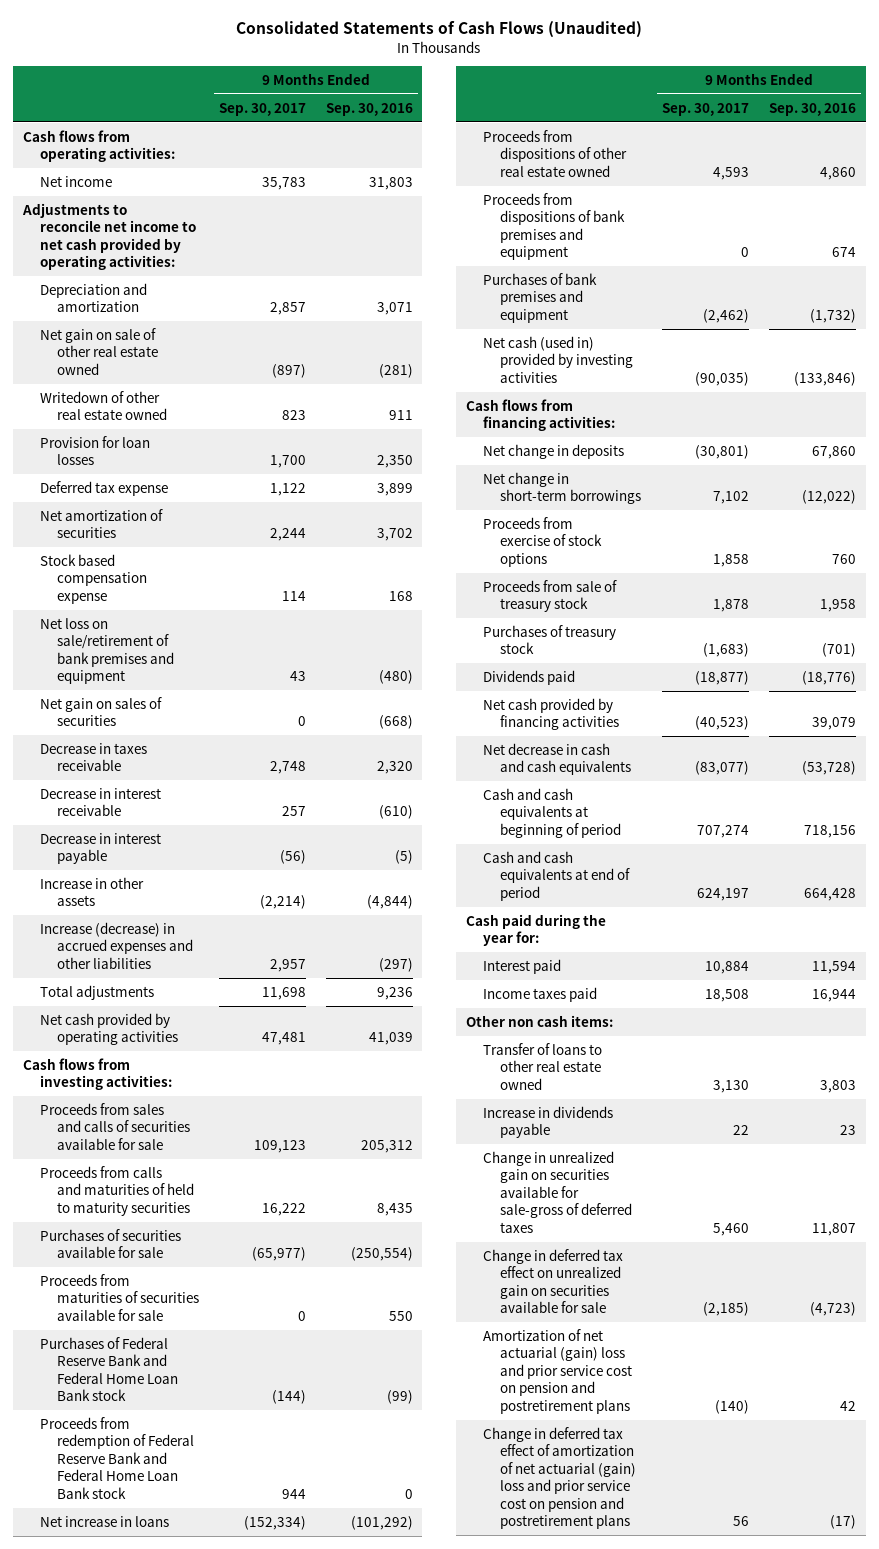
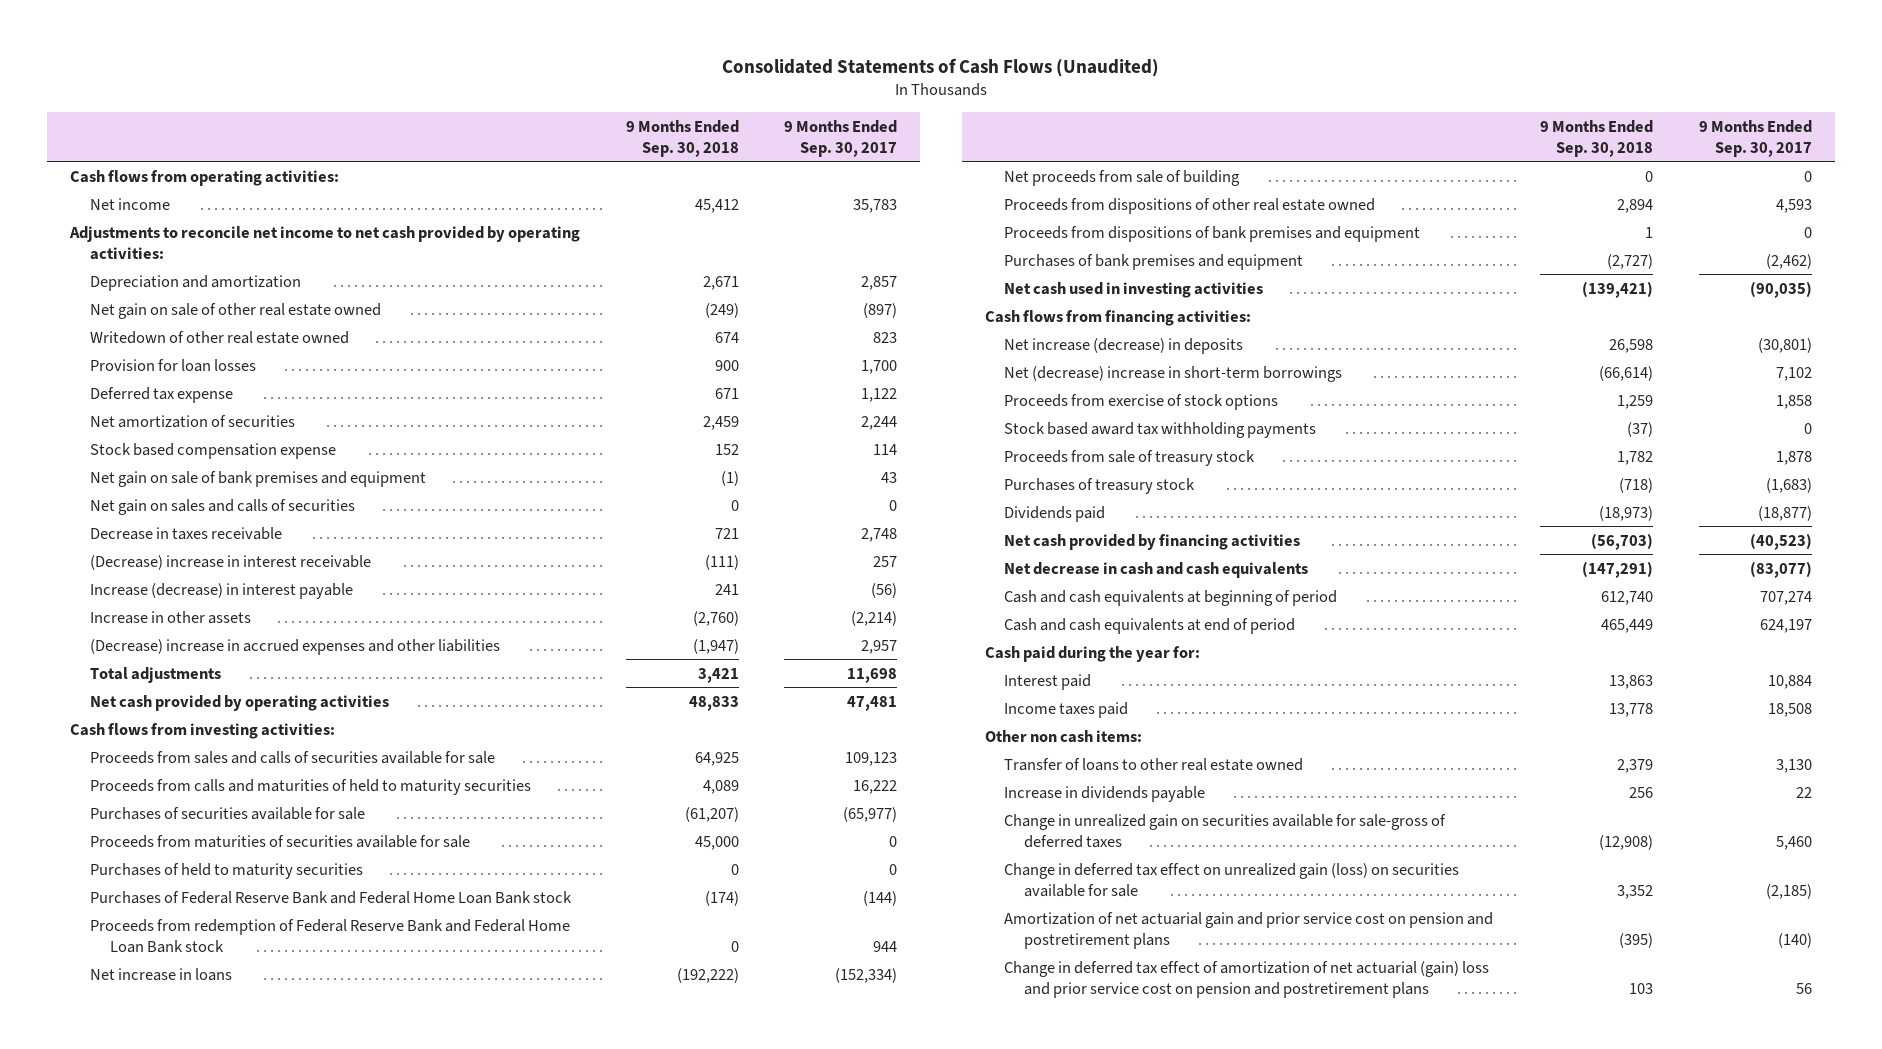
[325,102,413,116] Sep. 30, 2016 -> none
none -> [625,119,739,157] 9 Months Ended Sep. 30, 2018
[40,617,175,685] Net loss on sale/retirement of bank premises and equipment -> [89,470,426,487] Net gain on sale of bank premises and equipment
[40,696,163,727] Net gain on sales of securities -> [89,498,355,515] Net gain on sales and calls of securities
[40,787,162,817] Decrease in interest receivable -> [89,554,371,570] (Decrease) increase in interest receivable
[40,832,162,865] Decrease in interest payable -> [89,582,353,599] Increase (decrease) in interest payable
[40,921,194,969] Increase (decrease) in accrued expenses and other liabilities -> [89,638,500,655] (Decrease) increase in accrued expenses and other liabilities
none -> [89,862,363,879] Purchases of held to maturity securities
none -> [1004,169,1241,186] Net proceeds from sale of building
[483,335,634,383] Net cash (used in) provided by investing activities -> [1004,281,1264,298] Net cash used in investing activities
[483,443,625,459] Net change in deposits -> [1004,337,1244,354] Net increase (decrease) in deposits
[483,471,642,505] Net change in short-term borrowings -> [1004,365,1343,382] Net (decrease) increase in short-term borrowings
none -> [1004,421,1317,438] Stock based award tax withholding payments
[483,1248,624,1314] Change in deferred tax effect on unrealized gain on securities available for sale -> [1004,862,1460,897] Change in deferred tax effect on unrealized gain (loss) on securities available for sale
[483,1328,633,1414] Amortization of net actuarial (gain) loss and prior service cost on pension and postretirement plans -> [1004,911,1494,949] Amortization of net actuarial gain and prior service cost on pension and postretirement plans

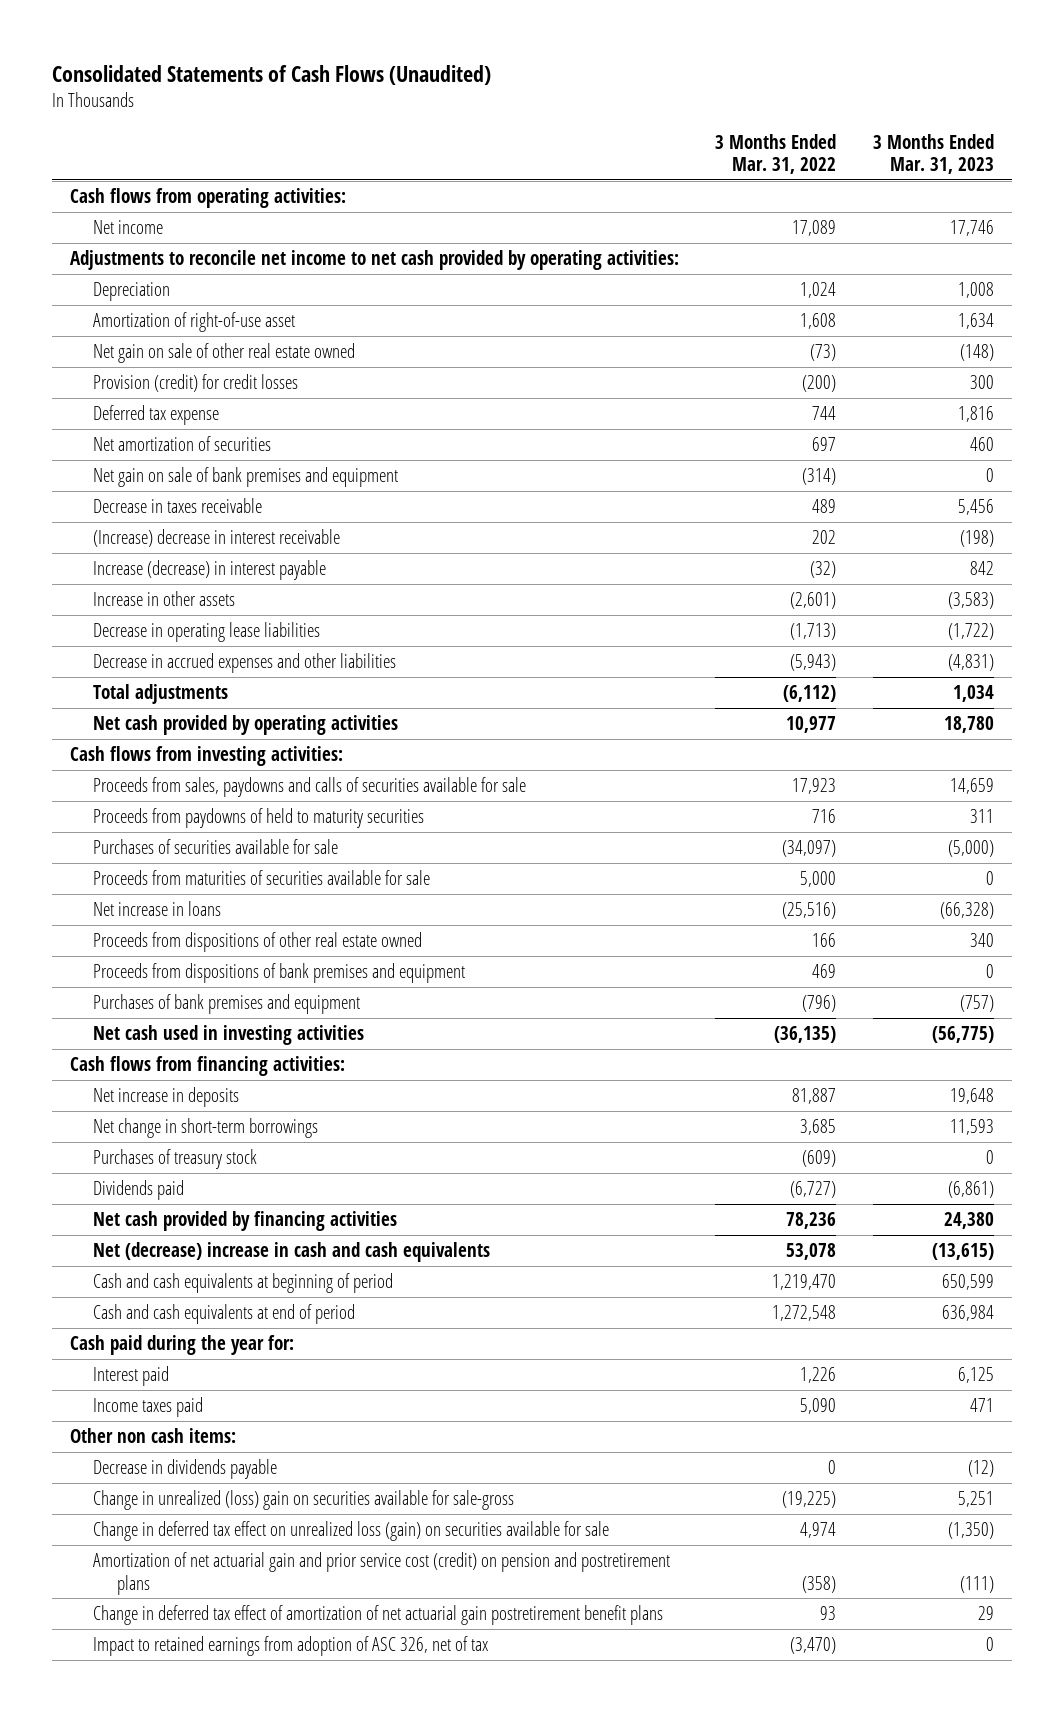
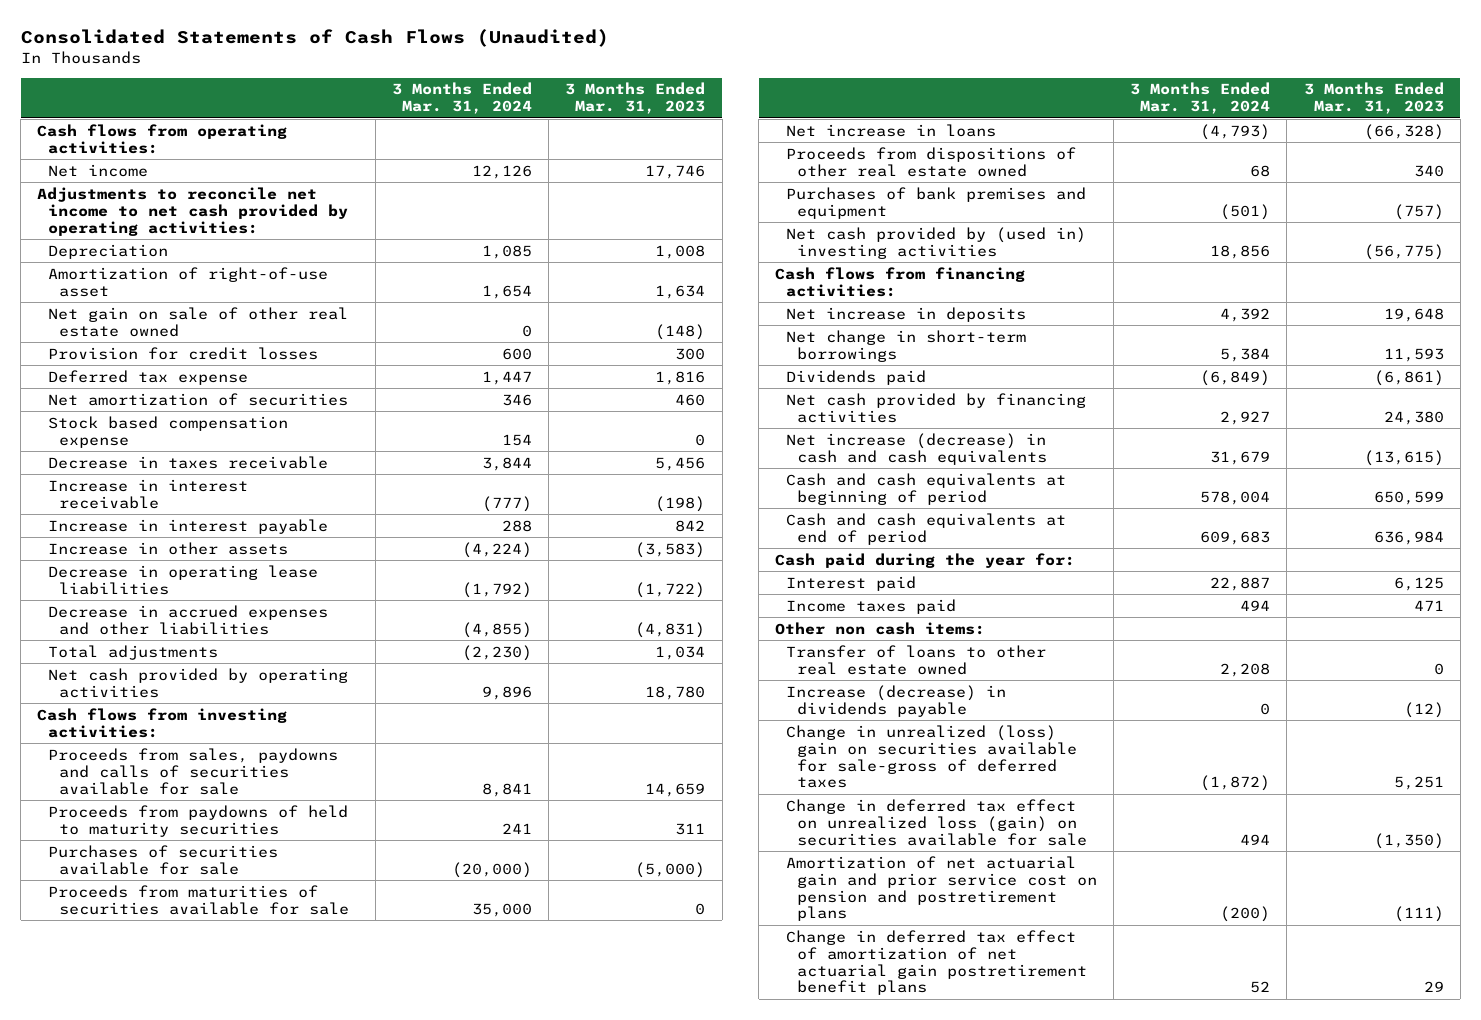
[715,133,837,174] 3 Months Ended Mar. 31, 2022 -> none
none -> [392,82,533,115] 3 Months Ended Mar. 31, 2024
[93,374,299,393] Provision (credit) for credit losses -> [48,346,319,360] Provision for credit losses
[93,467,399,488] Net gain on sale of bank premises and equipment -> none
none -> [48,415,289,448] Stock based compensation expense
[93,529,341,548] (Increase) decrease in interest receivable -> [48,478,249,509] Increase in interest receivable
[93,560,327,581] Increase (decrease) in interest payable -> [48,518,329,534] Increase in interest payable
[93,963,466,984] Proceeds from dispositions of bank premises and equipment -> none
[93,1025,365,1046] Net cash used in investing activities -> [786,226,1087,259] Net cash provided by (used in) investing activities
[93,1149,258,1170] Purchases of treasury stock -> none
[93,1242,491,1263] Net (decrease) increase in cash and cash equivalents -> [786,432,1047,465] Net increase (decrease) in cash and cash equivalents
none -> [786,644,1047,675] Transfer of loans to other real estate owned
[93,1459,278,1480] Decrease in dividends payable -> [786,684,1007,717] Increase (decrease) in dividends payable
[93,1490,515,1511] Change in unrealized (loss) gain on securities available for sale-gross -> [786,724,1077,789] Change in unrealized (loss) gain on securities available for sale-gross of deferred taxes
[93,1552,671,1595] Amortization of net actuarial gain and prior service cost (credit) on pension and postretirement plans -> [786,855,1097,922] Amortization of net actuarial gain and prior service cost on pension and postretirement plans
[93,1636,489,1657] Impact to retained earnings from adoption of ASC 326, net of tax -> none

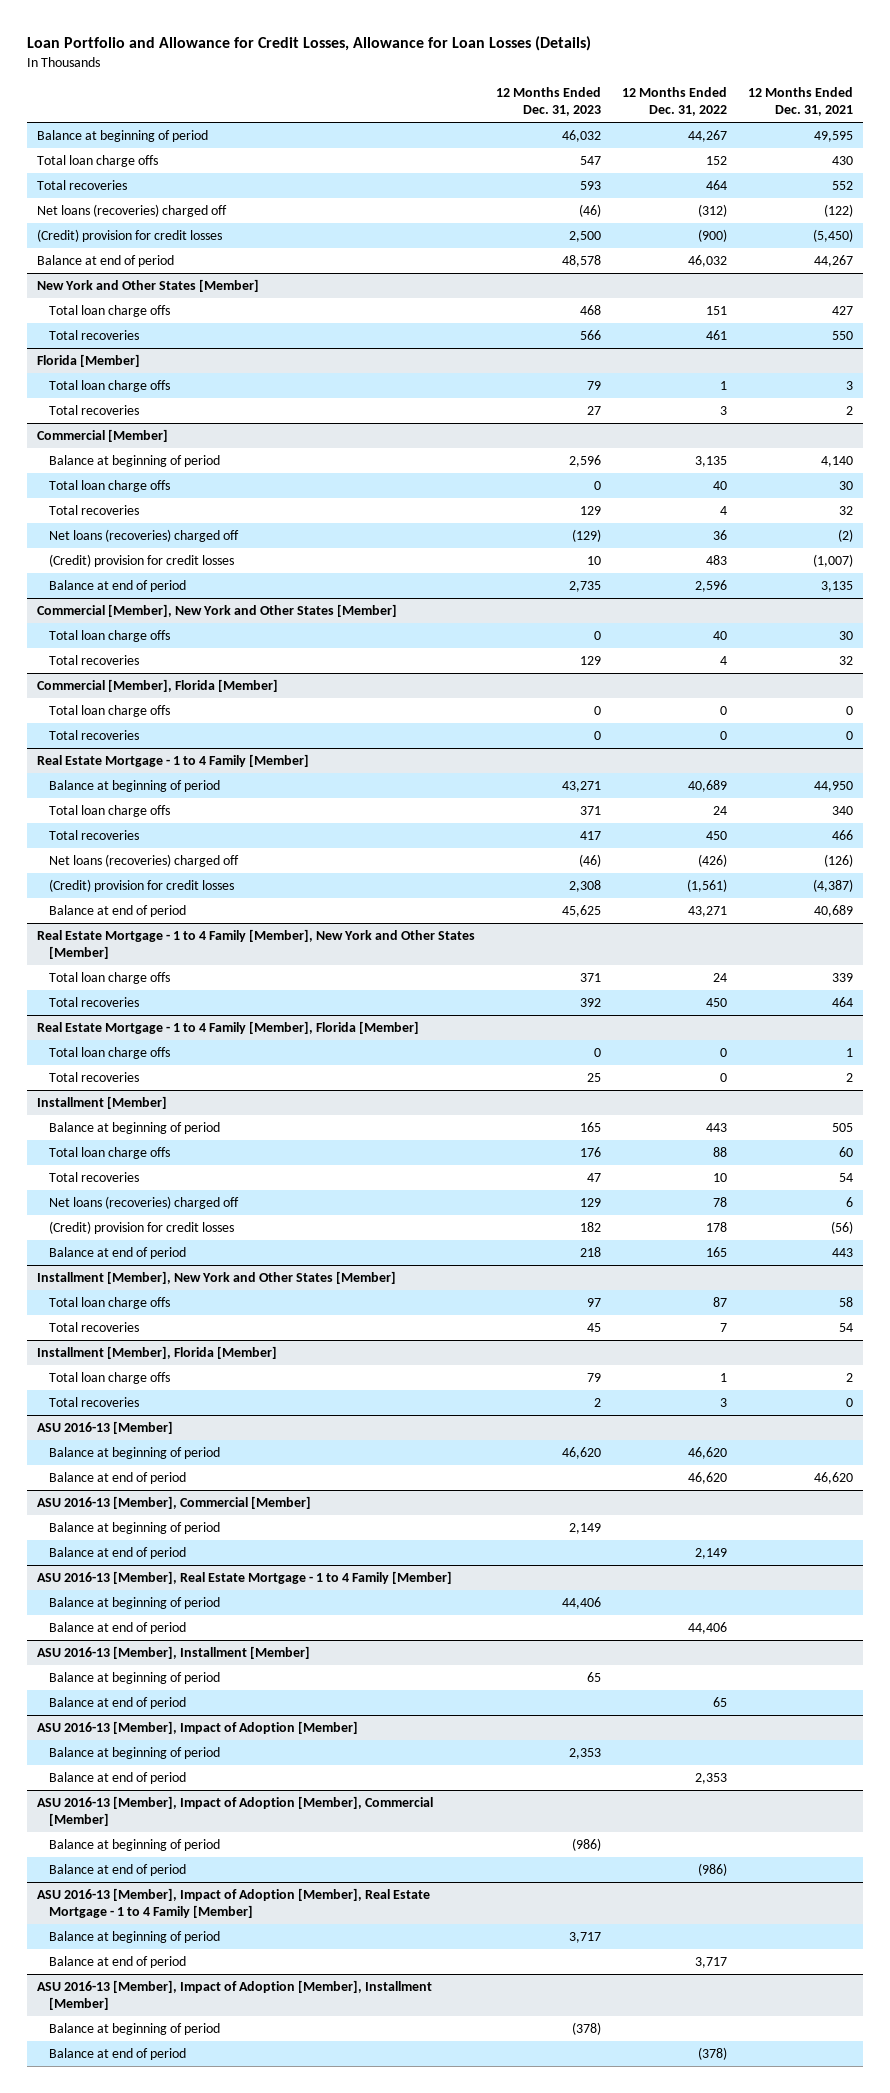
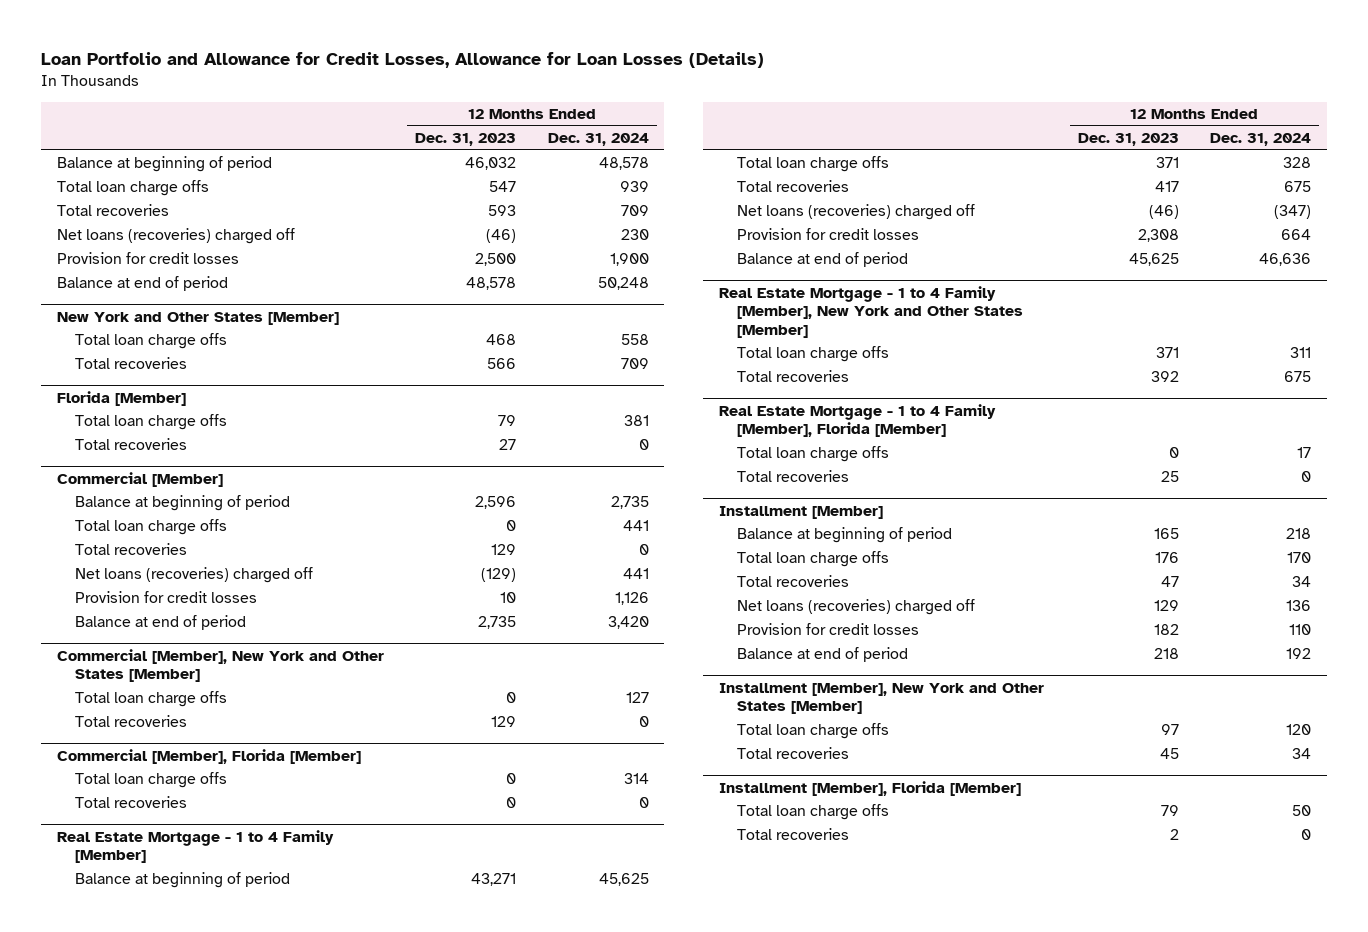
[621,87,727,116] 12 Months Ended Dec. 31, 2022 -> none
[747,87,853,116] 12 Months Ended Dec. 31, 2021 -> none
none -> [547,132,649,146] Dec. 31, 2024
[37,229,223,243] (Credit) provision for credit losses -> [56,252,239,265] Provision for credit losses
[49,554,235,568] (Credit) provision for credit losses -> [74,591,257,604] Provision for credit losses
[49,879,235,893] (Credit) provision for credit losses -> [736,228,919,241] Provision for credit losses
[49,1221,235,1235] (Credit) provision for credit losses -> [736,623,919,636] Provision for credit losses
[37,1421,174,1435] ASU 2016-13 [Member] -> none
[49,1447,221,1460] Balance at beginning of period -> none
[49,1472,187,1485] Balance at end of period -> none
[37,1496,312,1510] ASU 2016-13 [Member], Commercial [Member] -> none
[49,1522,221,1535] Balance at beginning of period -> none
[49,1547,187,1560] Balance at end of period -> none
[37,1571,453,1585] ASU 2016-13 [Member], Real Estate Mortgage - 1 to 4 Family [Member] -> none
[49,1597,221,1610] Balance at beginning of period -> none
[49,1622,187,1635] Balance at end of period -> none
[37,1646,311,1660] ASU 2016-13 [Member], Installment [Member] -> none
[49,1672,221,1685] Balance at beginning of period -> none
[49,1697,187,1710] Balance at end of period -> none
[37,1721,359,1735] ASU 2016-13 [Member], Impact of Adoption [Member] -> none
[49,1747,221,1760] Balance at beginning of period -> none
[49,1772,187,1785] Balance at end of period -> none
[37,1796,434,1826] ASU 2016-13 [Member], Impact of Adoption [Member], Commercial [Member] -> none
[49,1839,221,1852] Balance at beginning of period -> none
[49,1864,187,1877] Balance at end of period -> none
[37,1888,431,1918] ASU 2016-13 [Member], Impact of Adoption [Member], Real Estate Mortgage - 1 to 4 Family [Member] -> none
[49,1931,221,1944] Balance at beginning of period -> none
[49,1956,187,1969] Balance at end of period -> none
[37,1980,433,2010] ASU 2016-13 [Member], Impact of Adoption [Member], Installment [Member] -> none
[49,2023,221,2036] Balance at beginning of period -> none
[49,2048,187,2061] Balance at end of period -> none

